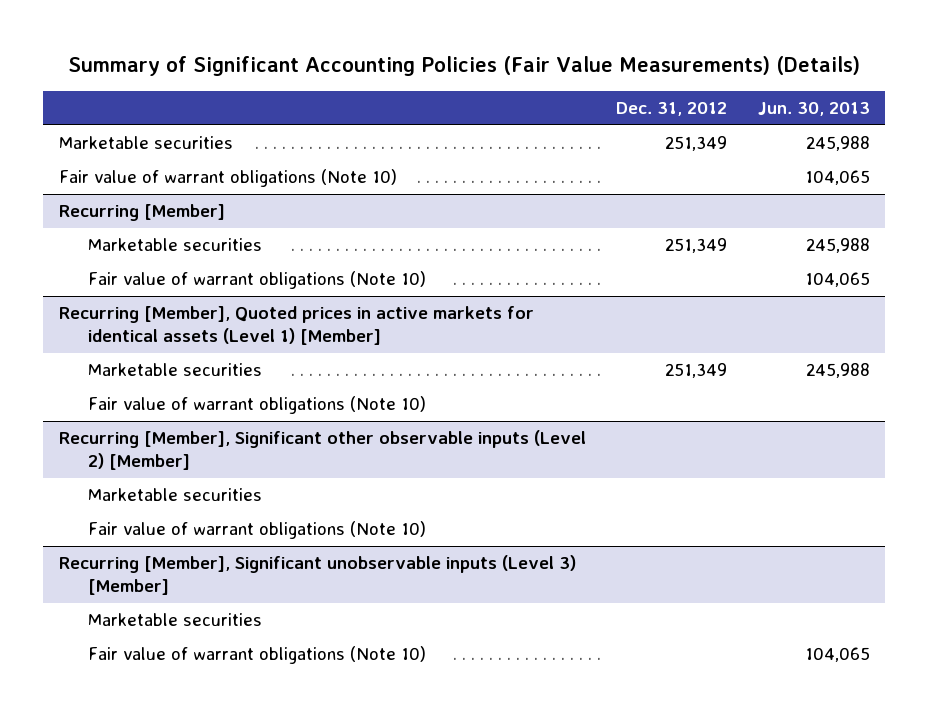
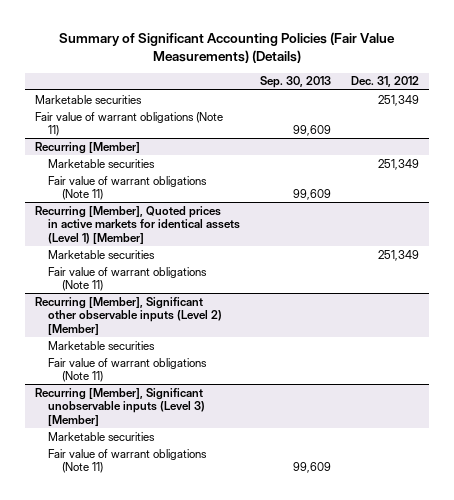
[758,102,871,117] Jun. 30, 2013 -> none
none -> [260,76,332,89] Sep. 30, 2013
[58,169,397,188] Fair value of warrant obligations (Note 10) -> [34,111,223,137] Fair value of warrant obligations (Note 11)
[87,271,426,290] Fair value of warrant obligations (Note 10) -> [48,175,208,201] Fair value of warrant obligations (Note 11)
[87,396,426,415] Fair value of warrant obligations (Note 10) -> [48,266,208,292] Fair value of warrant obligations (Note 11)
[87,521,426,540] Fair value of warrant obligations (Note 10) -> [48,357,208,383] Fair value of warrant obligations (Note 11)
[87,646,426,665] Fair value of warrant obligations (Note 10) -> [48,448,208,474] Fair value of warrant obligations (Note 11)

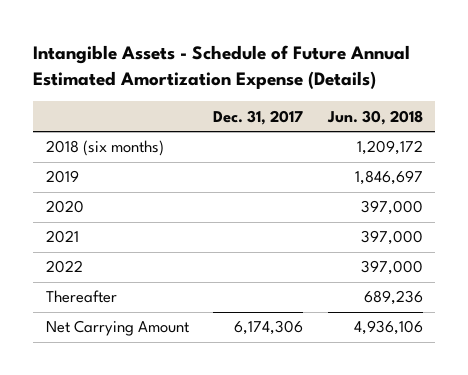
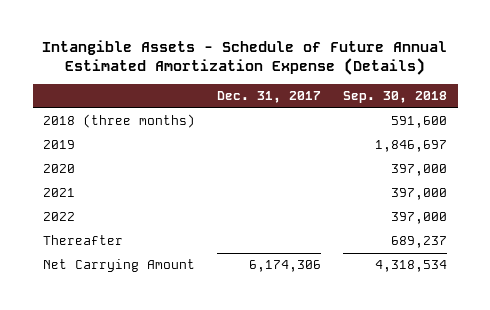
[326,109,423,125] Jun. 30, 2018 -> none
none -> [342,91,447,104] Sep. 30, 2018
[45,140,164,157] 2018 (six months) -> [43,114,196,129] 2018 (three months)

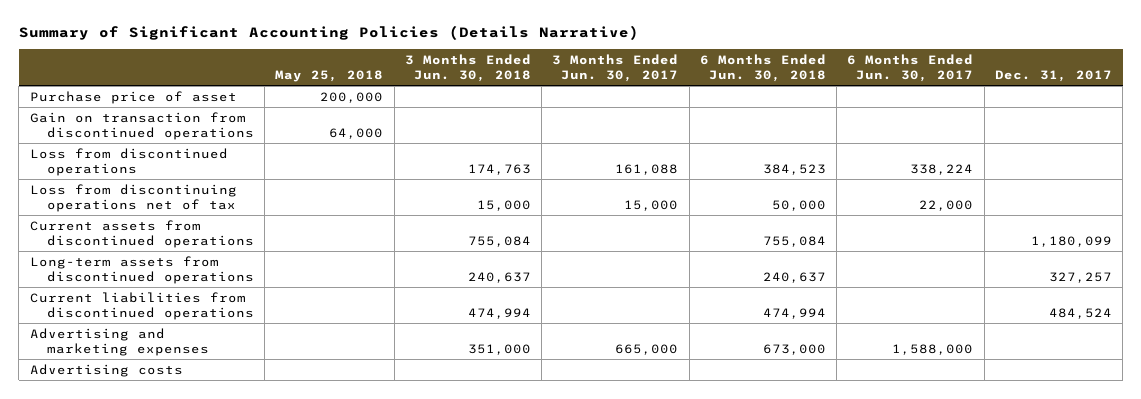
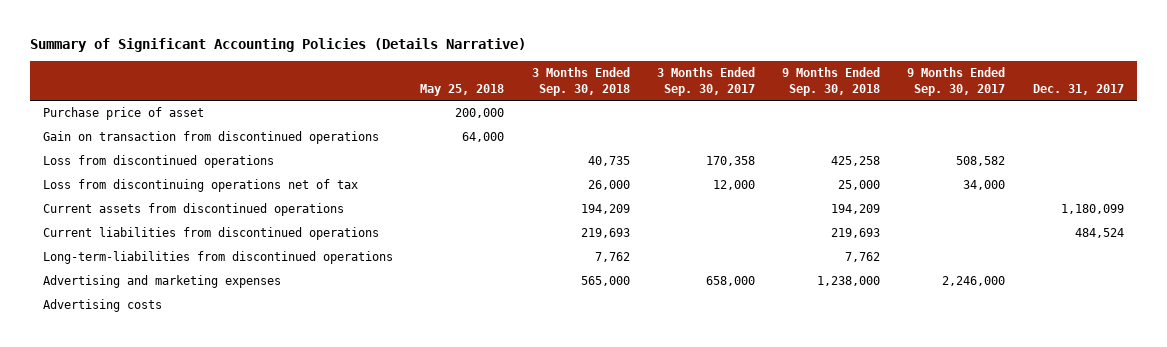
[404,53,531,82] 3 Months Ended Jun. 30, 2018 -> none
[552,53,679,82] 3 Months Ended Jun. 30, 2017 -> none
[699,53,826,82] 6 Months Ended Jun. 30, 2018 -> none
[847,53,974,82] 6 Months Ended Jun. 30, 2017 -> none
none -> [531,67,630,96] 3 Months Ended Sep. 30, 2018
none -> [656,67,755,96] 3 Months Ended Sep. 30, 2017
none -> [782,67,881,96] 9 Months Ended Sep. 30, 2018
none -> [907,67,1006,96] 9 Months Ended Sep. 30, 2017
[29,255,254,284] Long-term assets from discontinued operations -> none
none -> [43,251,394,265] Long-term-liabilities from discontinued operations

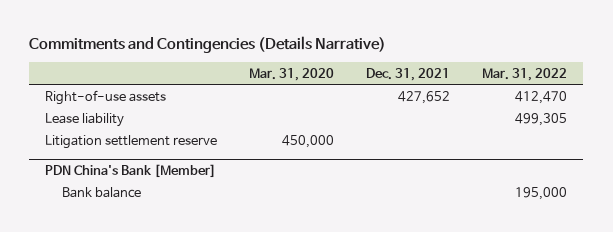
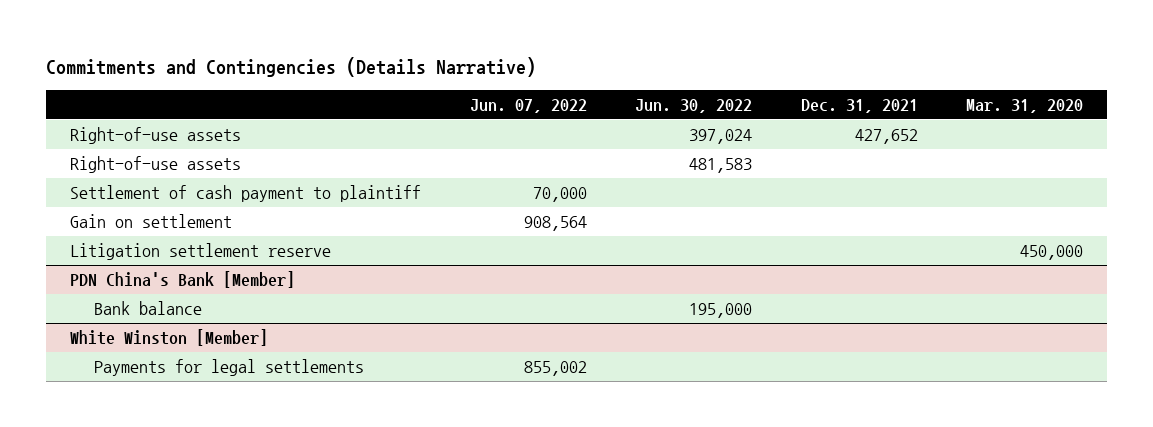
[482,67,568,81] Mar. 31, 2022 -> none
none -> [469,99,587,114] Jun. 07, 2022
none -> [635,99,753,114] Jun. 30, 2022
[45,112,125,127] Lease liability -> [70,155,242,173] Right-of-use assets
none -> [70,184,422,202] Settlement of cash payment to plaintiff
none -> [70,213,233,228] Gain on settlement
none -> [70,328,269,346] White Winston [Member]
none -> [94,358,365,376] Payments for legal settlements

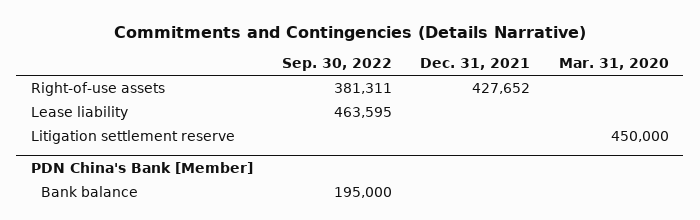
[469,99,587,114] Jun. 07, 2022 -> none
[635,99,753,114] Jun. 30, 2022 -> none
none -> [281,57,392,71] Sep. 30, 2022
[70,184,422,202] Settlement of cash payment to plaintiff -> none
[70,213,233,228] Gain on settlement -> none
[70,155,242,173] Right-of-use assets -> [30,105,128,120] Lease liability
[70,328,269,346] White Winston [Member] -> none
[94,358,365,376] Payments for legal settlements -> none

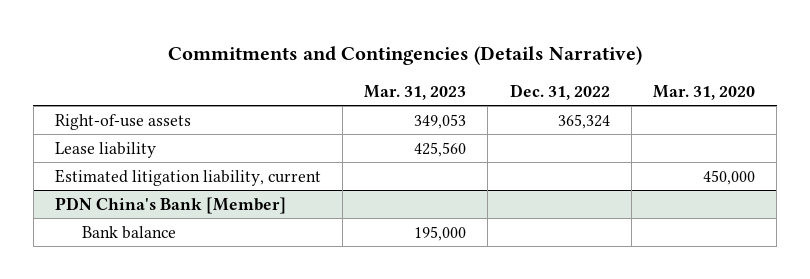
[281,57,392,71] Sep. 30, 2022 -> none
[420,57,531,70] Dec. 31, 2021 -> none
none -> [364,85,467,101] Mar. 31, 2023
none -> [509,84,610,101] Dec. 31, 2022
[30,129,235,144] Litigation settlement reserve -> [54,168,321,186] Estimated litigation liability, current

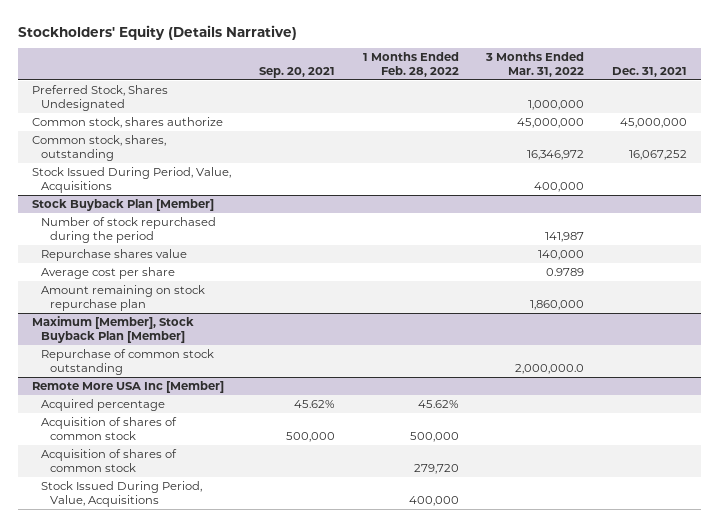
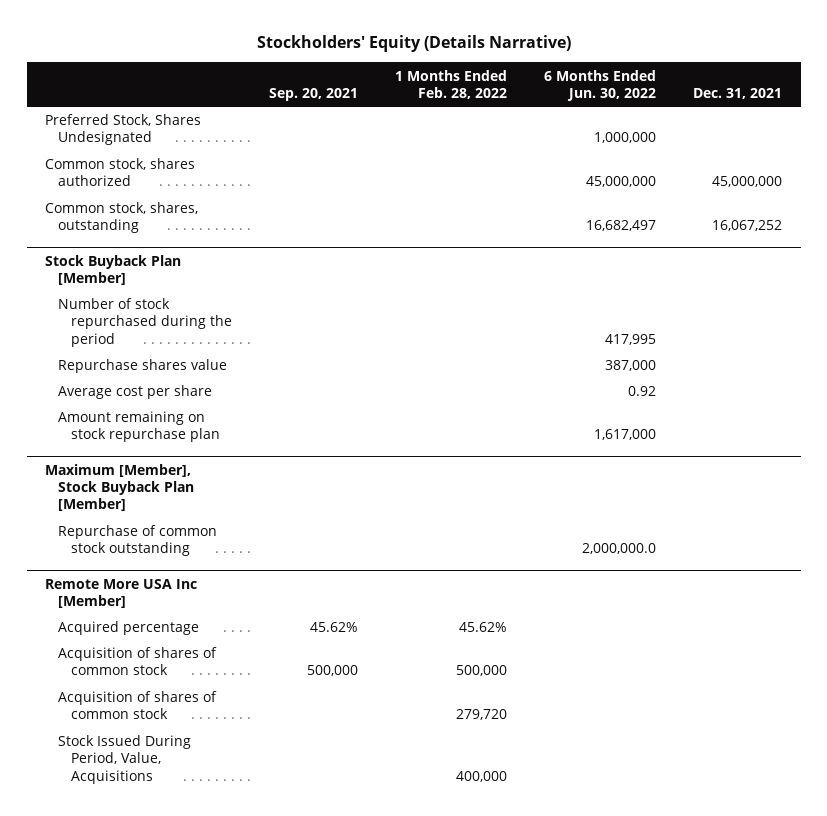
[485,52,585,78] 3 Months Ended Mar. 31, 2022 -> none
none -> [544,69,657,101] 6 Months Ended Jun. 30, 2022
[32,117,224,129] Common stock, shares authorize -> [45,158,196,187] Common stock, shares authorized
[32,167,232,193] Stock Issued During Period, Value, Acquisitions -> none

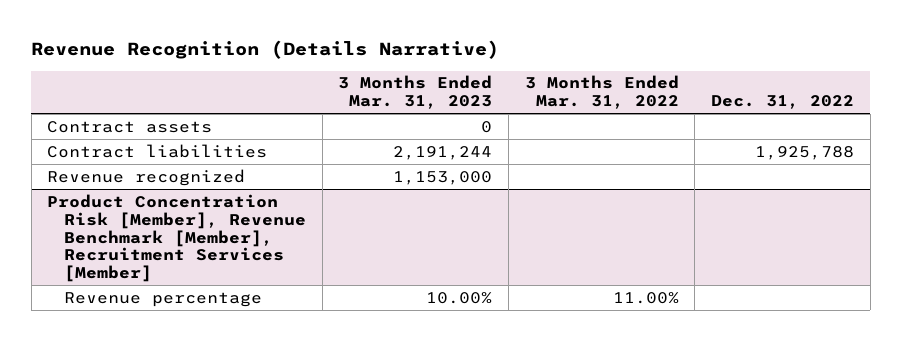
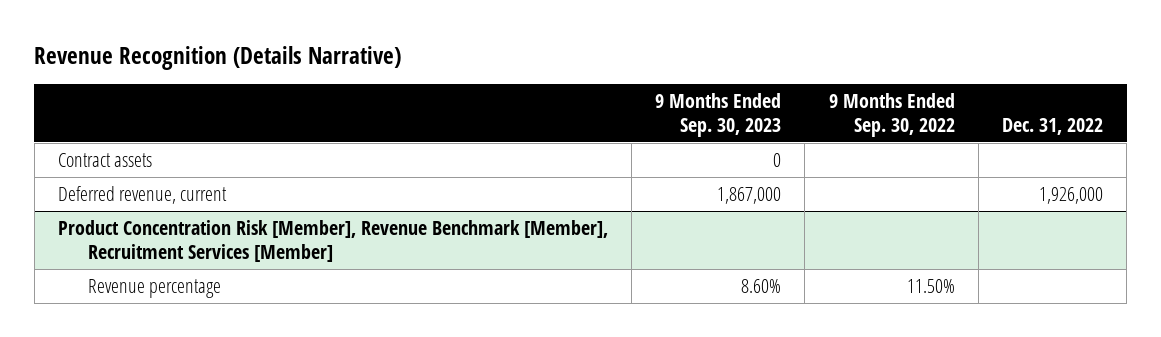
[338,75,493,110] 3 Months Ended Mar. 31, 2023 -> none
[524,75,679,110] 3 Months Ended Mar. 31, 2022 -> none
none -> [655,92,782,137] 9 Months Ended Sep. 30, 2023
none -> [828,92,955,137] 9 Months Ended Sep. 30, 2022
[47,143,268,158] Contract liabilities -> none
[47,168,246,186] Revenue recognized -> none
none -> [57,186,227,205] Deferred revenue, current

